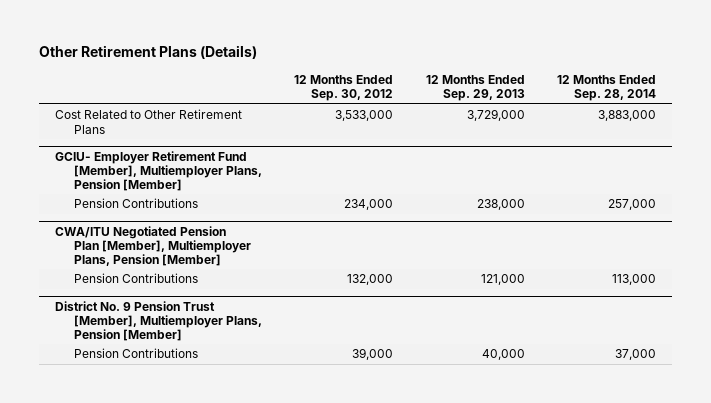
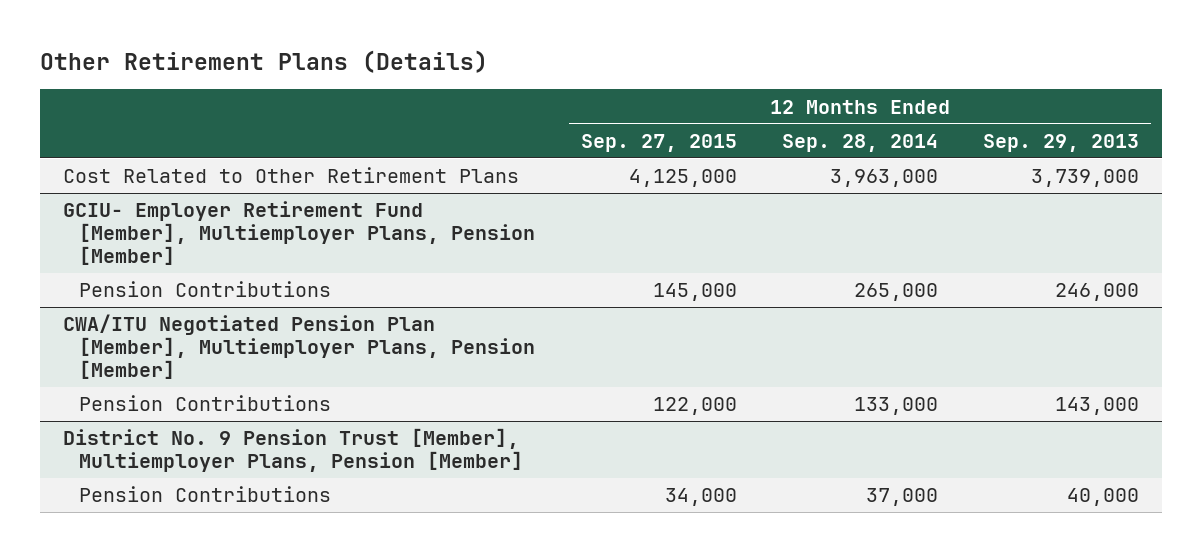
[294,75,394,102] 12 Months Ended Sep. 30, 2012 -> none
none -> [580,133,737,152] Sep. 27, 2015
[466,109,525,122] 3,729,000 -> [1031,169,1140,188] 3,739,000
[597,110,656,122] 3,883,000 -> [829,169,938,188] 3,963,000
[476,199,525,211] 238,000 -> [1055,283,1140,302] 246,000
[607,199,656,211] 257,000 -> [853,283,938,302] 265,000
[480,274,525,286] 121,000 -> [1055,397,1140,416] 143,000
[611,274,656,286] 113,000 -> [853,397,938,416] 133,000

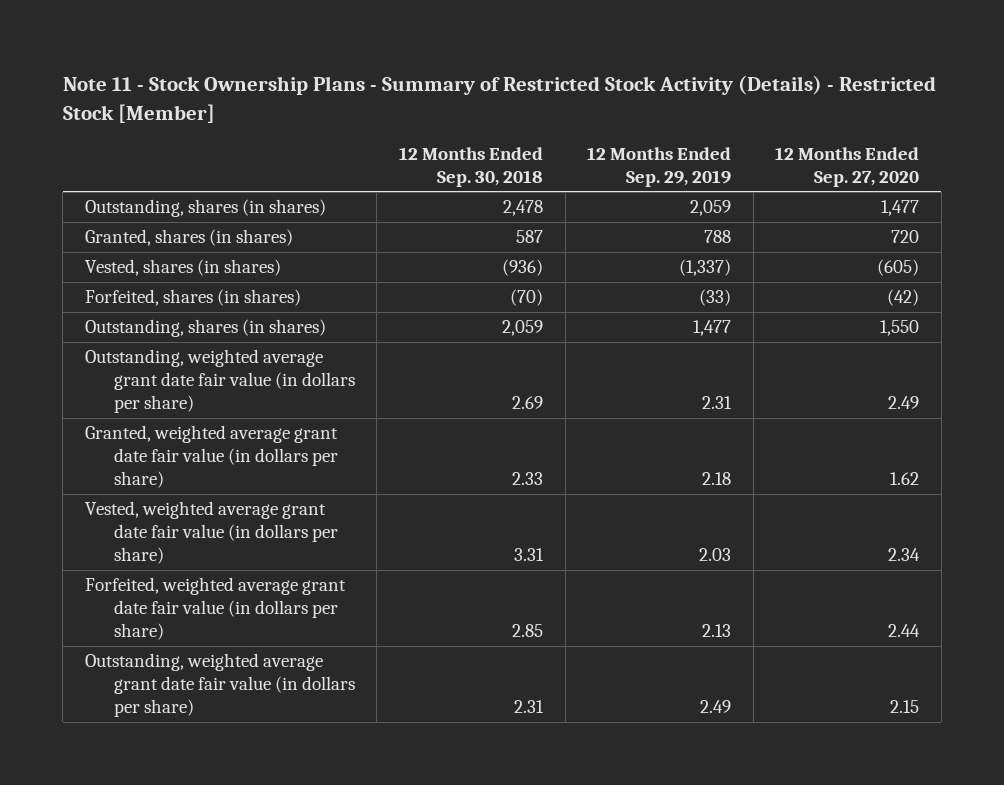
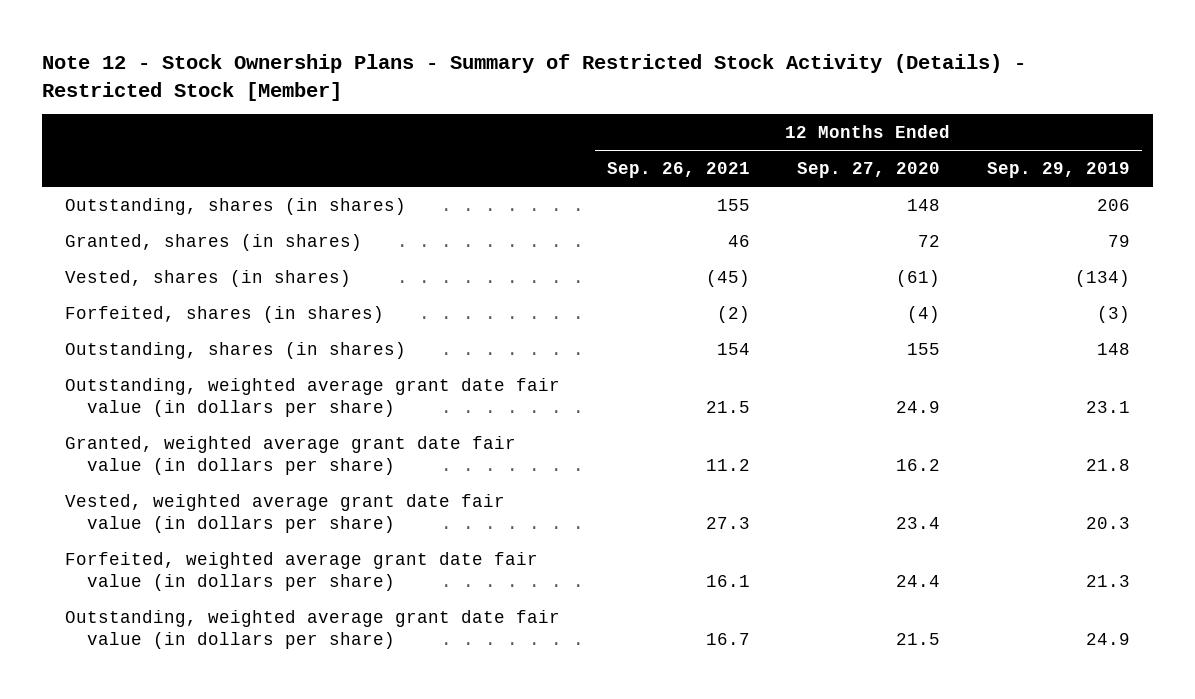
[62,75,936,123] Note 11 - Stock Ownership Plans - Summary of Restricted Stock Activity (Details) - Restricted Stock [Member] -> [41,54,1026,101] Note 12 - Stock Ownership Plans - Summary of Restricted Stock Activity (Details) - Restricted Stock [Member]
[398,146,543,187] 12 Months Ended Sep. 30, 2018 -> none
none -> [607,162,751,179] Sep. 26, 2021
[690,200,732,217] 2,059 -> [1096,198,1130,211] 206
[881,200,920,217] 1,477 -> [906,198,940,211] 148
[704,230,732,244] 788 -> [1107,234,1130,247] 79
[891,230,920,244] 720 -> [917,234,940,247] 72
[679,259,732,277] (1,337) -> [1074,269,1130,287] (134)
[877,259,920,277] (605) -> [895,269,940,287] (61)
[699,289,732,307] (33) -> [1096,305,1130,323] (3)
[887,289,920,307] (42) -> [906,305,940,323] (4)
[693,320,732,337] 1,477 -> [1096,342,1130,355] 148
[880,320,920,337] 1,550 -> [906,342,940,355] 155
[702,395,733,409] 2.31 -> [1085,400,1130,413] 23.1
[888,395,920,409] 2.49 -> [895,400,940,413] 24.9
[702,471,732,485] 2.18 -> [1085,458,1130,471] 21.8
[890,471,920,485] 1.62 -> [895,458,940,471] 16.2
[699,547,732,561] 2.03 -> [1085,516,1130,529] 20.3
[888,547,921,561] 2.34 -> [895,516,940,529] 23.4
[702,623,732,637] 2.13 -> [1085,574,1130,587] 21.3
[888,623,921,637] 2.44 -> [895,574,940,587] 24.4
[700,699,732,713] 2.49 -> [1085,632,1130,645] 24.9
[890,699,920,713] 2.15 -> [895,632,940,645] 21.5

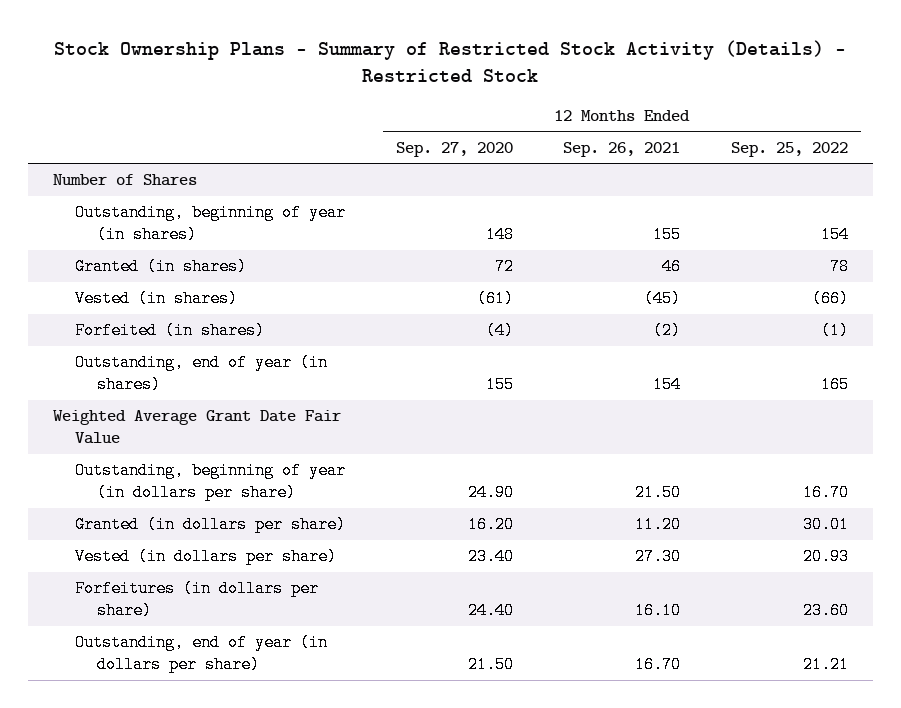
[41,54,1026,101] Note 12 - Stock Ownership Plans - Summary of Restricted Stock Activity (Details) - Restricted Stock [Member] -> [54,39,847,83] Stock Ownership Plans - Summary of Restricted Stock Activity (Details) - Restricted Stock
[986,162,1130,179] Sep. 29, 2019 -> none
none -> [730,141,848,157] Sep. 25, 2022
none -> [52,174,197,187] Number of Shares
[65,197,407,215] Outstanding, shares (in shares) -> [75,204,347,244] Outstanding, beginning of year (in shares)
[65,233,363,251] Granted, shares (in shares) -> [75,258,248,276] Granted (in shares)
[65,269,352,287] Vested, shares (in shares) -> [75,290,239,308] Vested (in shares)
[65,305,385,323] Forfeited, shares (in shares) -> [75,322,266,340] Forfeited (in shares)
[65,341,407,359] Outstanding, shares (in shares) -> [75,354,329,394] Outstanding, end of year (in shares)
none -> [52,410,341,445] Weighted Average Grant Date Fair Value
[65,377,561,417] Outstanding, weighted average grant date fair value (in dollars per share) -> [75,462,347,502] Outstanding, beginning of year (in dollars per share)
[706,400,751,413] 21.5 -> [635,484,682,502] 21.50
[895,400,940,413] 24.9 -> [467,484,514,502] 24.90
[65,435,517,475] Granted, weighted average grant date fair value (in dollars per share) -> [75,516,347,534] Granted (in dollars per share)
[706,458,751,471] 11.2 -> [635,516,682,534] 11.20
[895,458,940,471] 16.2 -> [467,516,514,534] 16.20
[65,493,506,533] Vested, weighted average grant date fair value (in dollars per share) -> [75,548,338,566] Vested (in dollars per share)
[706,516,751,529] 27.3 -> [635,548,682,566] 27.30
[895,516,940,529] 23.4 -> [467,548,514,566] 23.40
[65,551,539,591] Forfeited, weighted average grant date fair value (in dollars per share) -> [75,580,320,620] Forfeitures (in dollars per share)
[706,574,751,587] 16.1 -> [635,602,682,620] 16.10
[895,574,940,587] 24.4 -> [467,602,514,620] 24.40
[65,609,561,649] Outstanding, weighted average grant date fair value (in dollars per share) -> [75,634,329,674] Outstanding, end of year (in dollars per share)
[706,632,751,645] 16.7 -> [635,656,682,674] 16.70
[895,632,940,645] 21.5 -> [467,656,514,674] 21.50

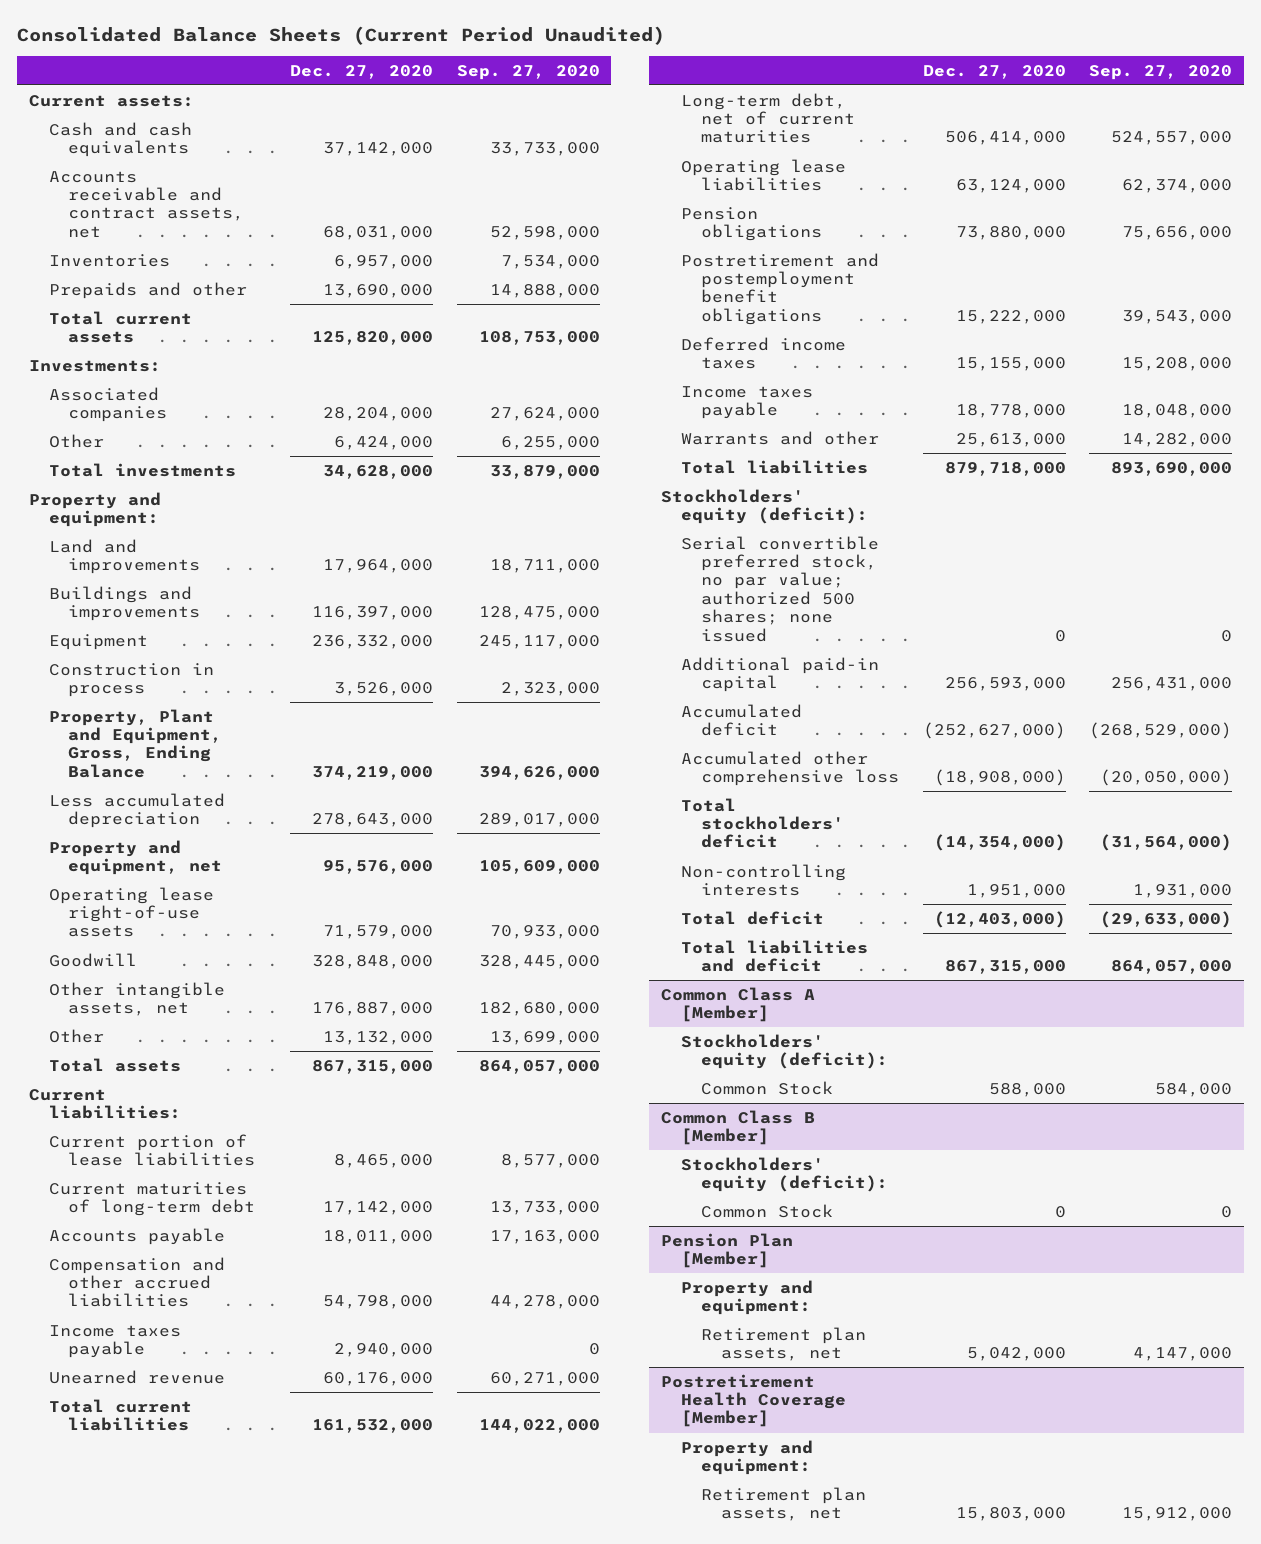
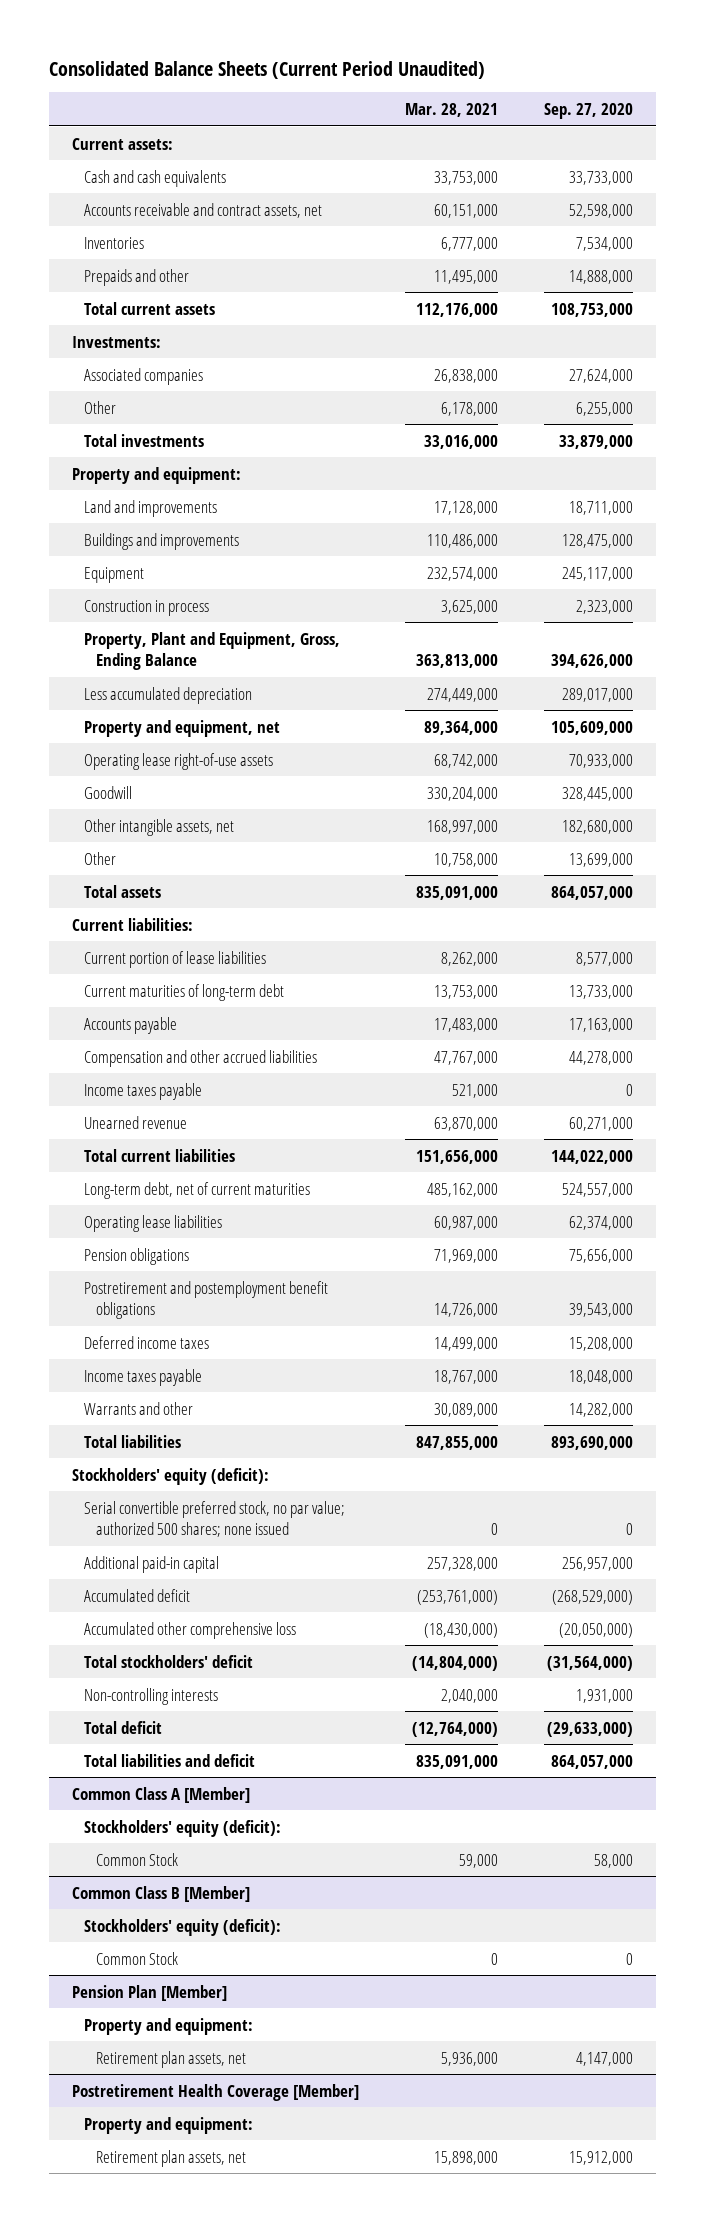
[290,64,434,79] Dec. 27, 2020 -> none
none -> [405,103,499,118] Mar. 28, 2021
[1111,677,1233,692] 256,431,000 -> [562,1556,634,1571] 256,957,000
[1155,1082,1233,1097] 584,000 -> [594,1853,634,1868] 58,000

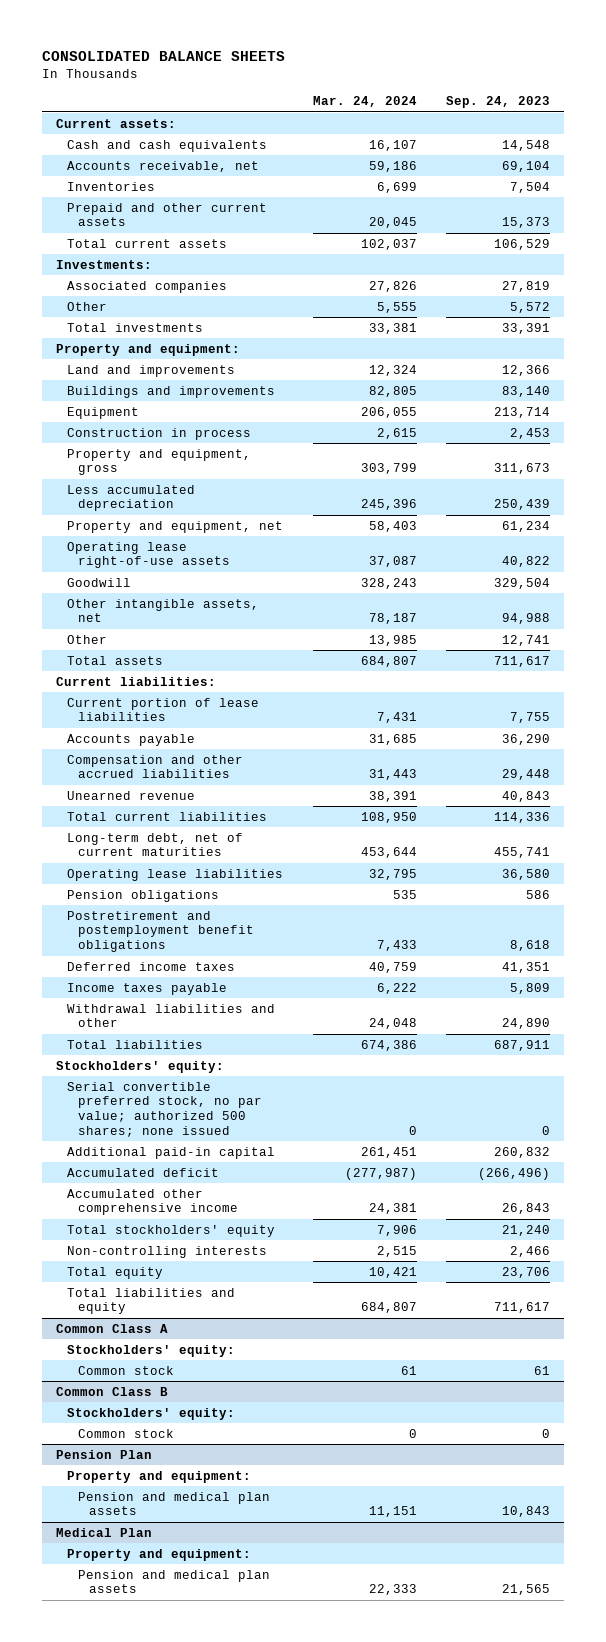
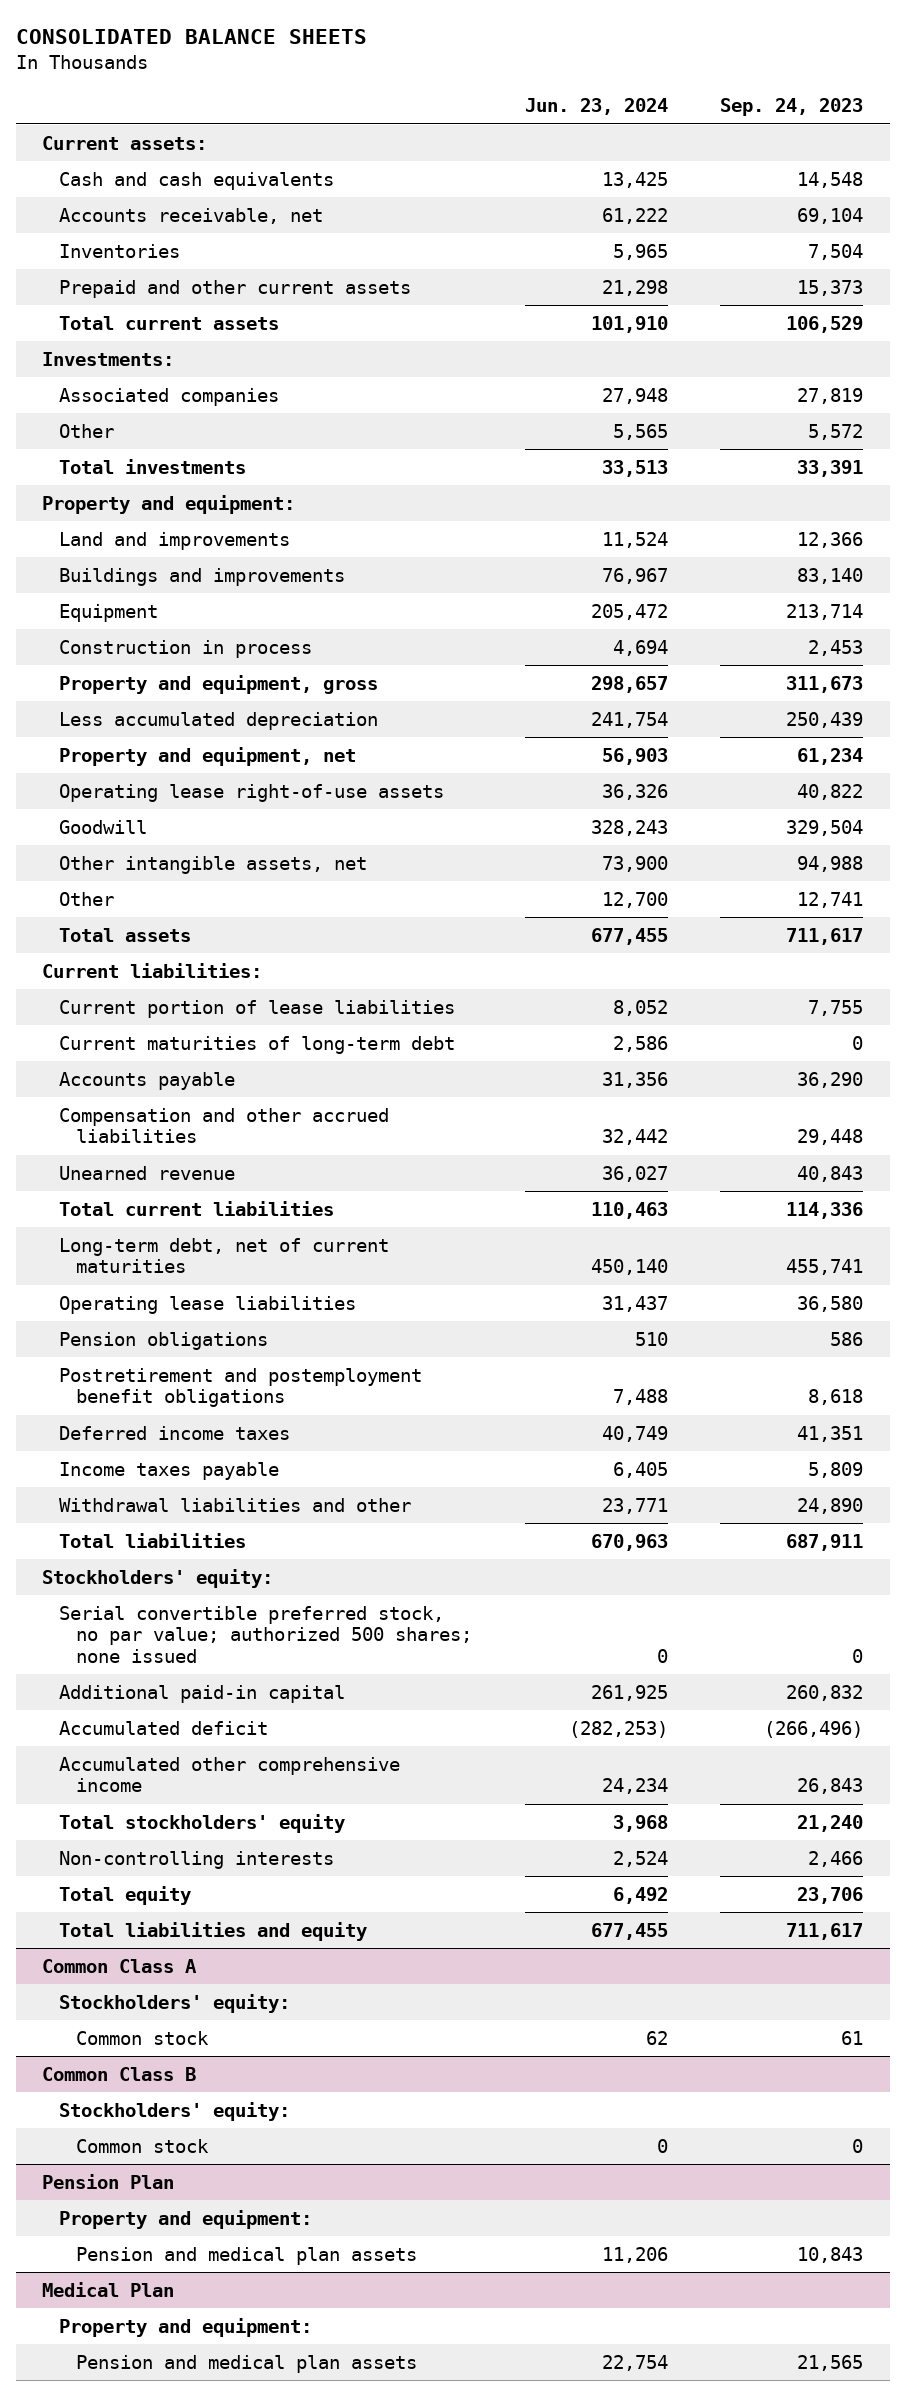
[312,96,417,108] Mar. 24, 2024 -> none
none -> [524,98,668,116] Jun. 23, 2024
none -> [59,1035,456,1054] Current maturities of long-term debt

